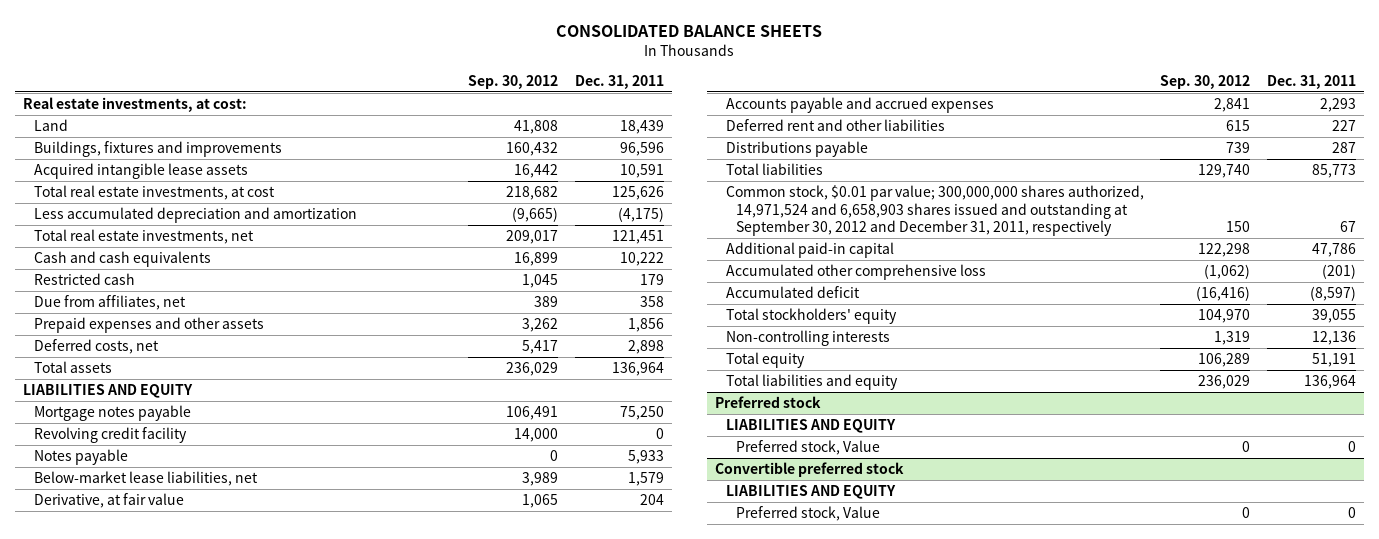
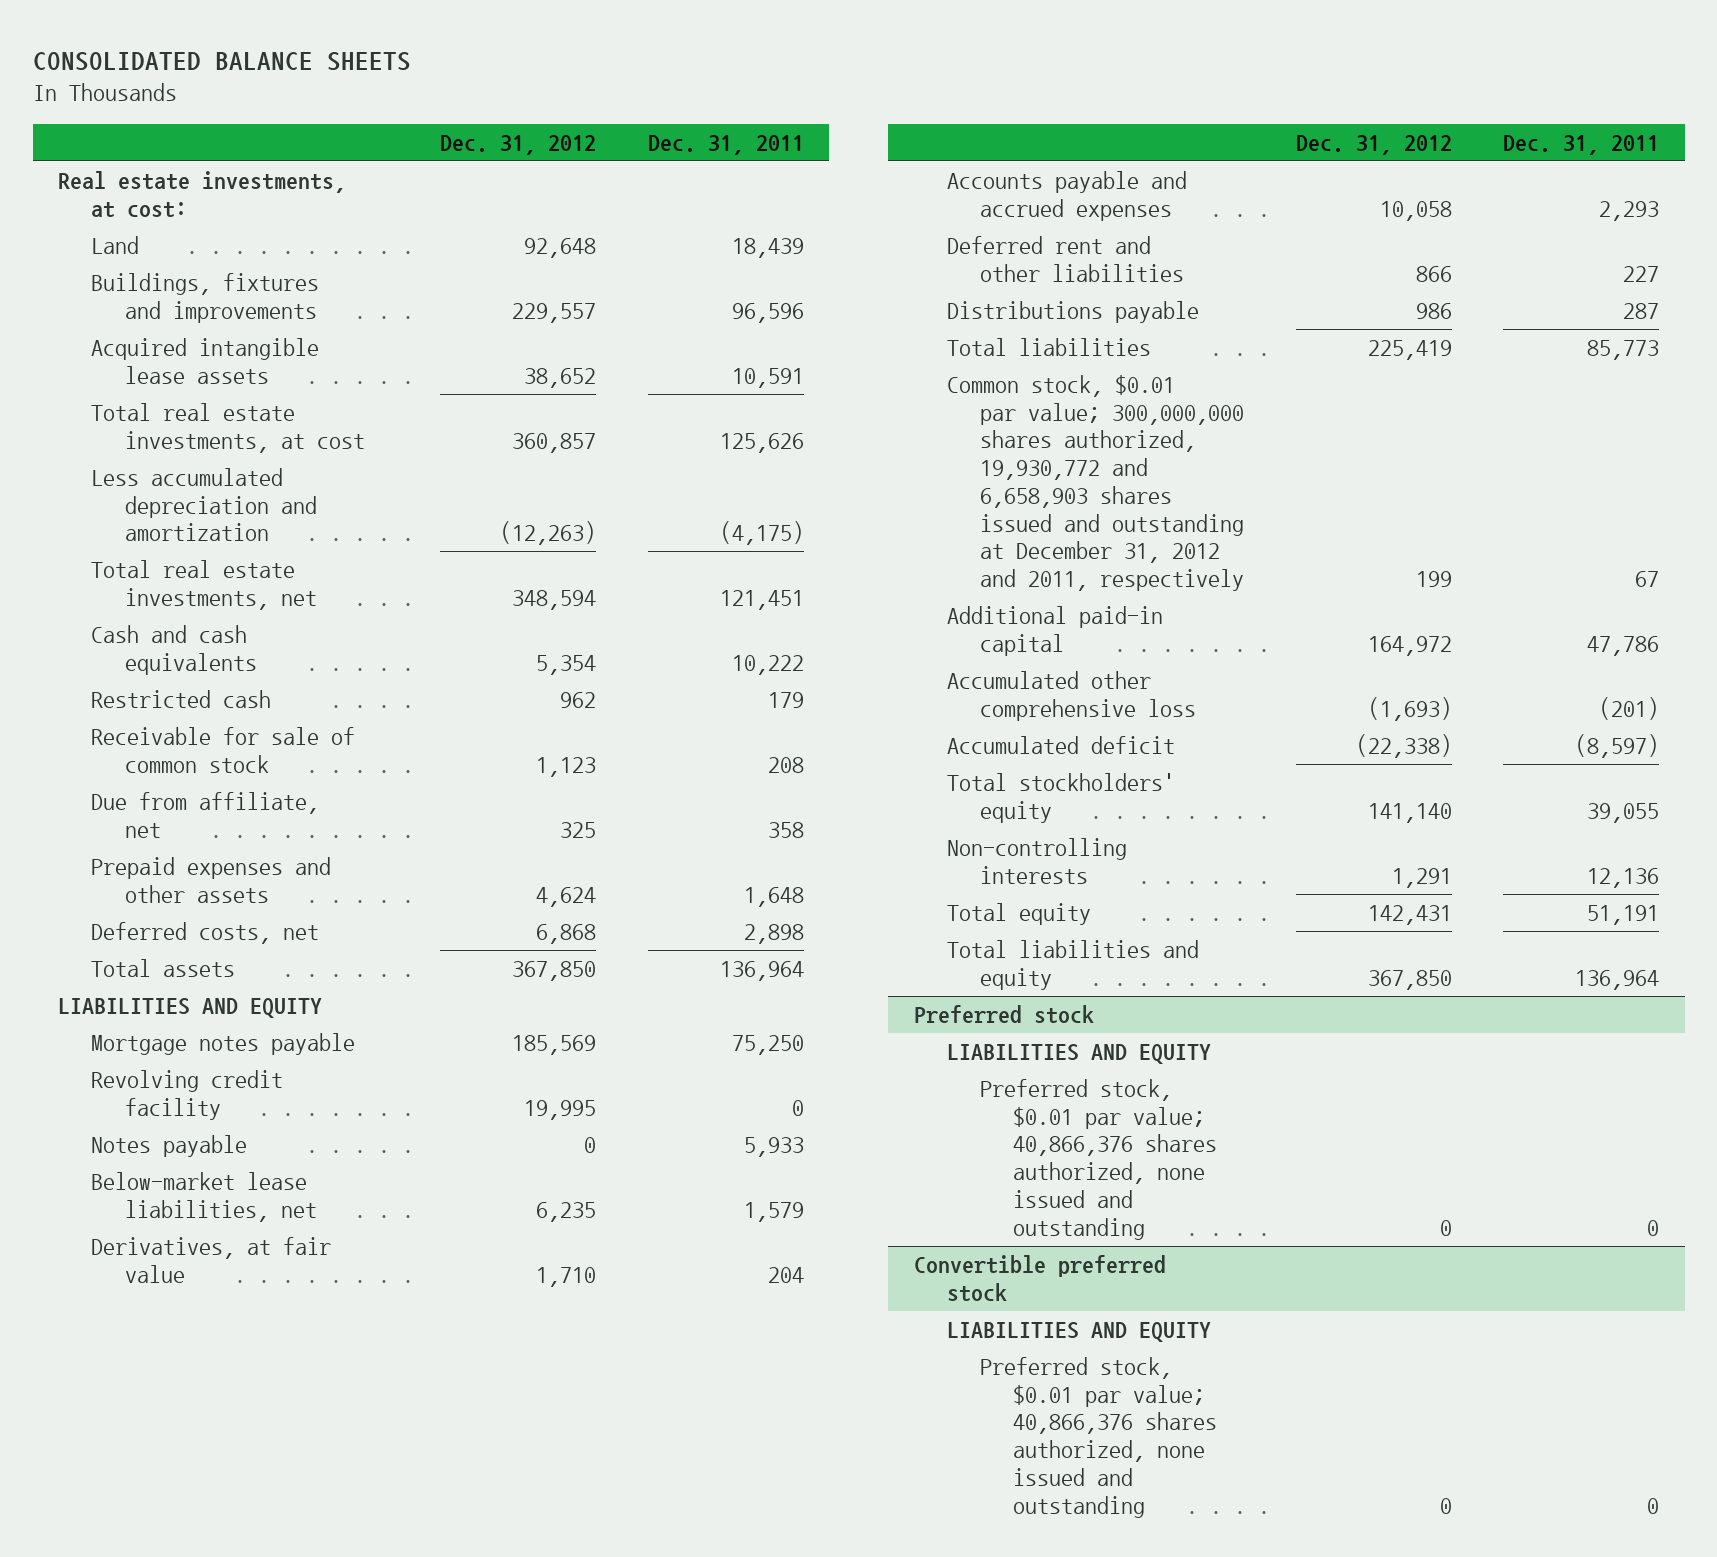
[468,74,559,89] Sep. 30, 2012 -> none
none -> [440,134,597,155] Dec. 31, 2012
none -> [91,726,356,773] Receivable for sale of common stock
[33,295,186,311] Due from affiliates, net -> [91,791,320,838] Due from affiliate, net
[627,318,664,333] 1,856 -> [743,886,804,907] 1,648
[33,493,184,509] Derivative, at fair value -> [91,1236,332,1283] Derivatives, at fair value
[725,185,1144,237] Common stock, $0.01 par value; 300,000,000 shares authorized, 14,971,524 and 6,658,903 shares issued and outstanding at September 30, 2012 and December 31, 2011, respectively -> [946,374,1245,592] Common stock, $0.01 par value; 300,000,000 shares authorized, 19,930,772 and 6,658,903 shares issued and outstanding at December 31, 2012 and 2011, respectively
[736,440,881,456] Preferred stock, Value -> [980,1078,1218,1240] Preferred stock, $0.01 par value; 40,866,376 shares authorized, none issued and outstanding
[736,506,881,522] Preferred stock, Value -> [980,1356,1218,1518] Preferred stock, $0.01 par value; 40,866,376 shares authorized, none issued and outstanding

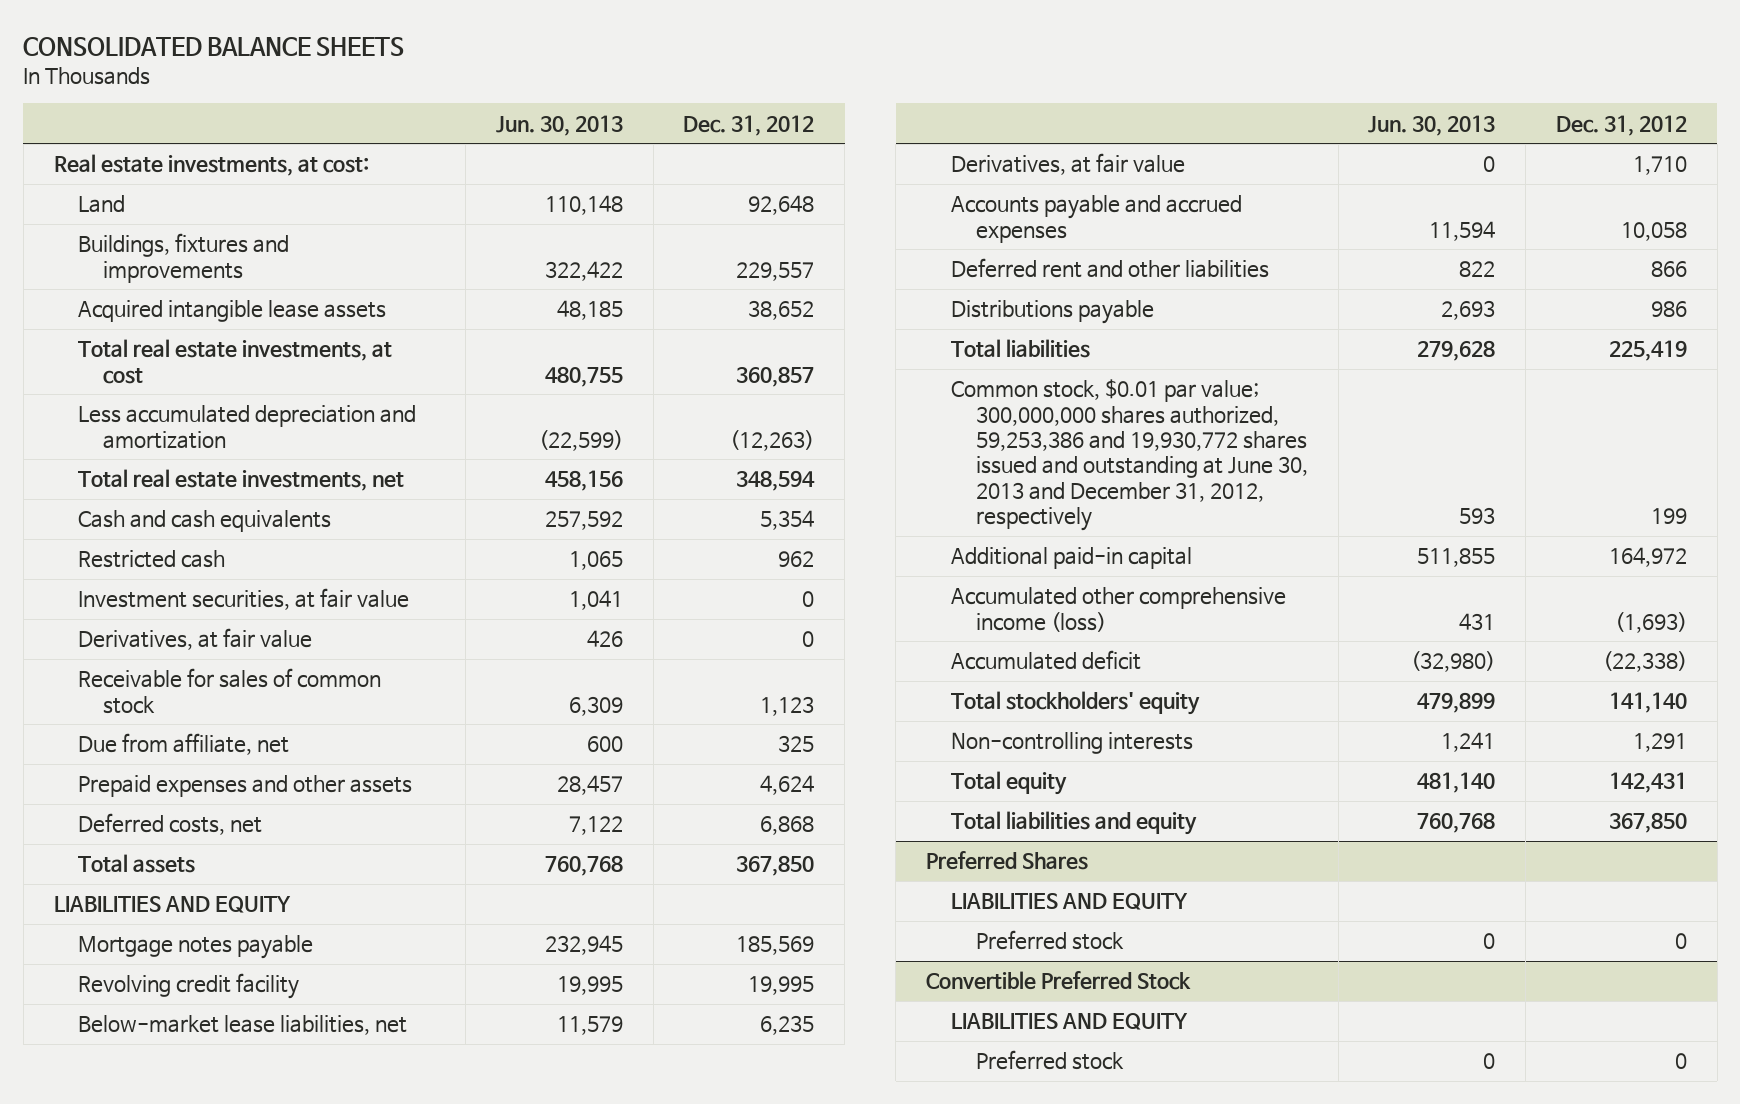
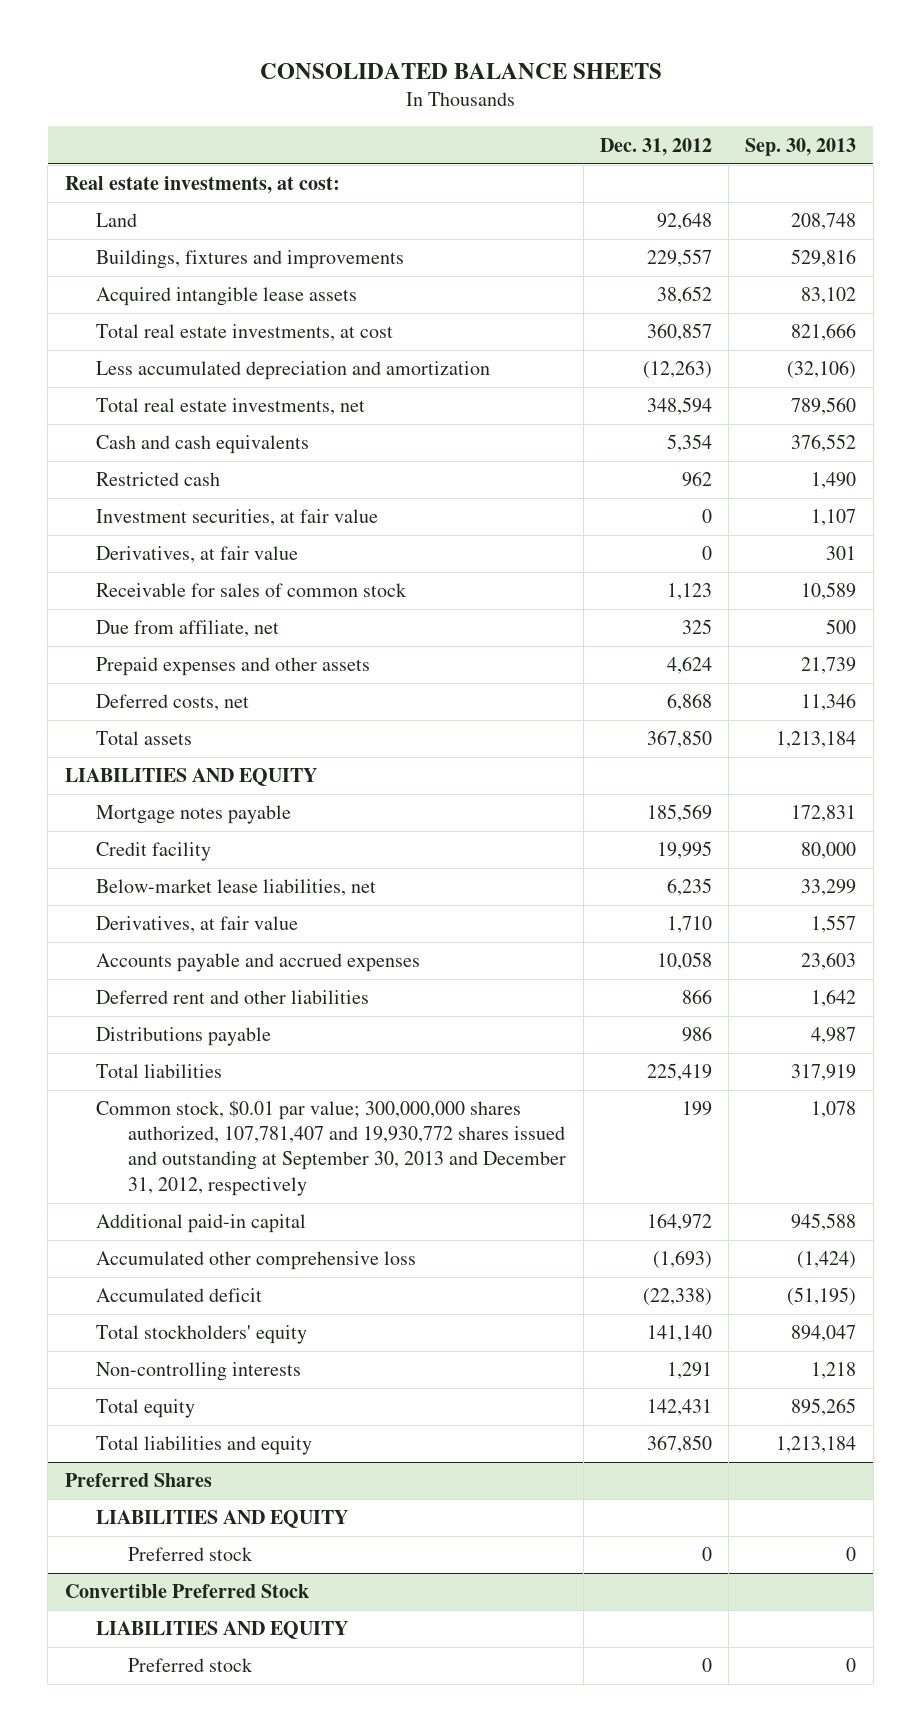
[495,114,623,136] Jun. 30, 2013 -> none
none -> [745,137,857,156] Sep. 30, 2013
[78,973,300,1000] Revolving credit facility -> [96,842,212,862] Credit facility
[951,379,1308,532] Common stock, $0.01 par value; 300,000,000 shares authorized, 59,253,386 and 19,930,772 shares issued and outstanding at June 30, 2013 and December 31, 2012, respectively -> [96,1100,567,1196] Common stock, $0.01 par value; 300,000,000 shares authorized, 107,781,407 and 19,930,772 shares issued and outstanding at September 30, 2013 and December 31, 2012, respectively
[951,587,1287,632] Accumulated other comprehensive income (loss) -> [96,1251,417,1271] Accumulated other comprehensive loss

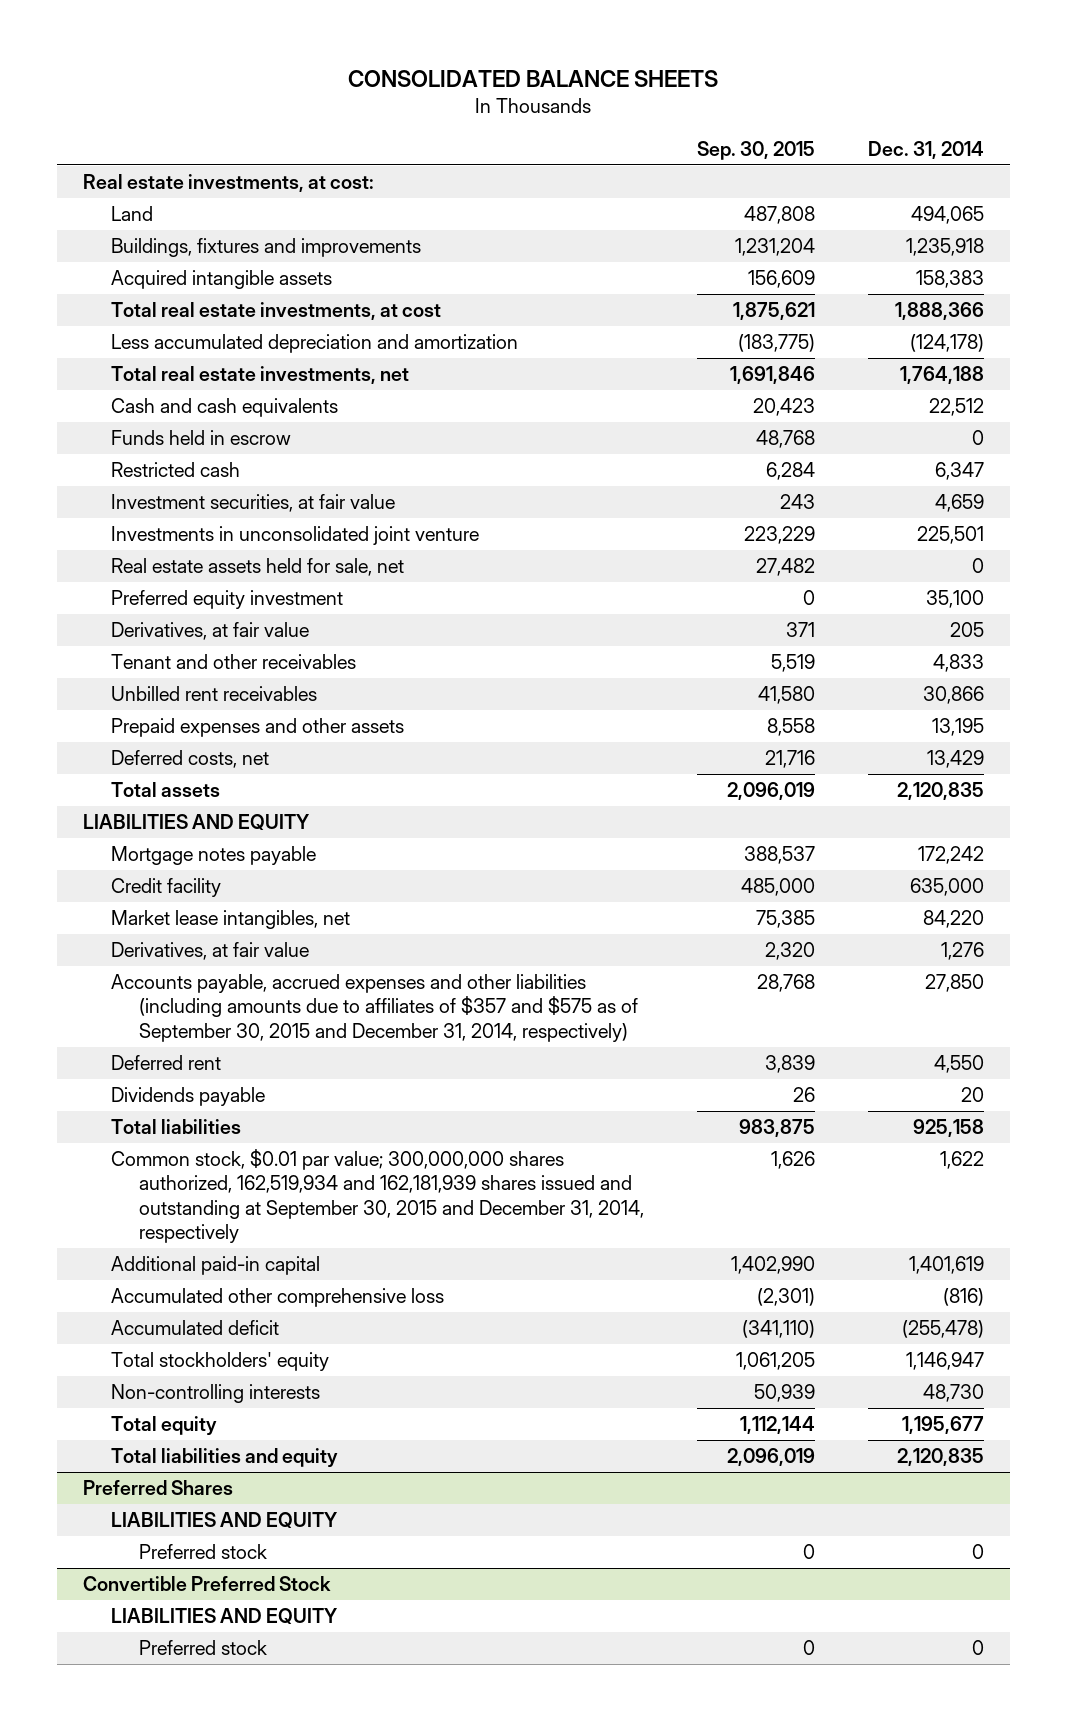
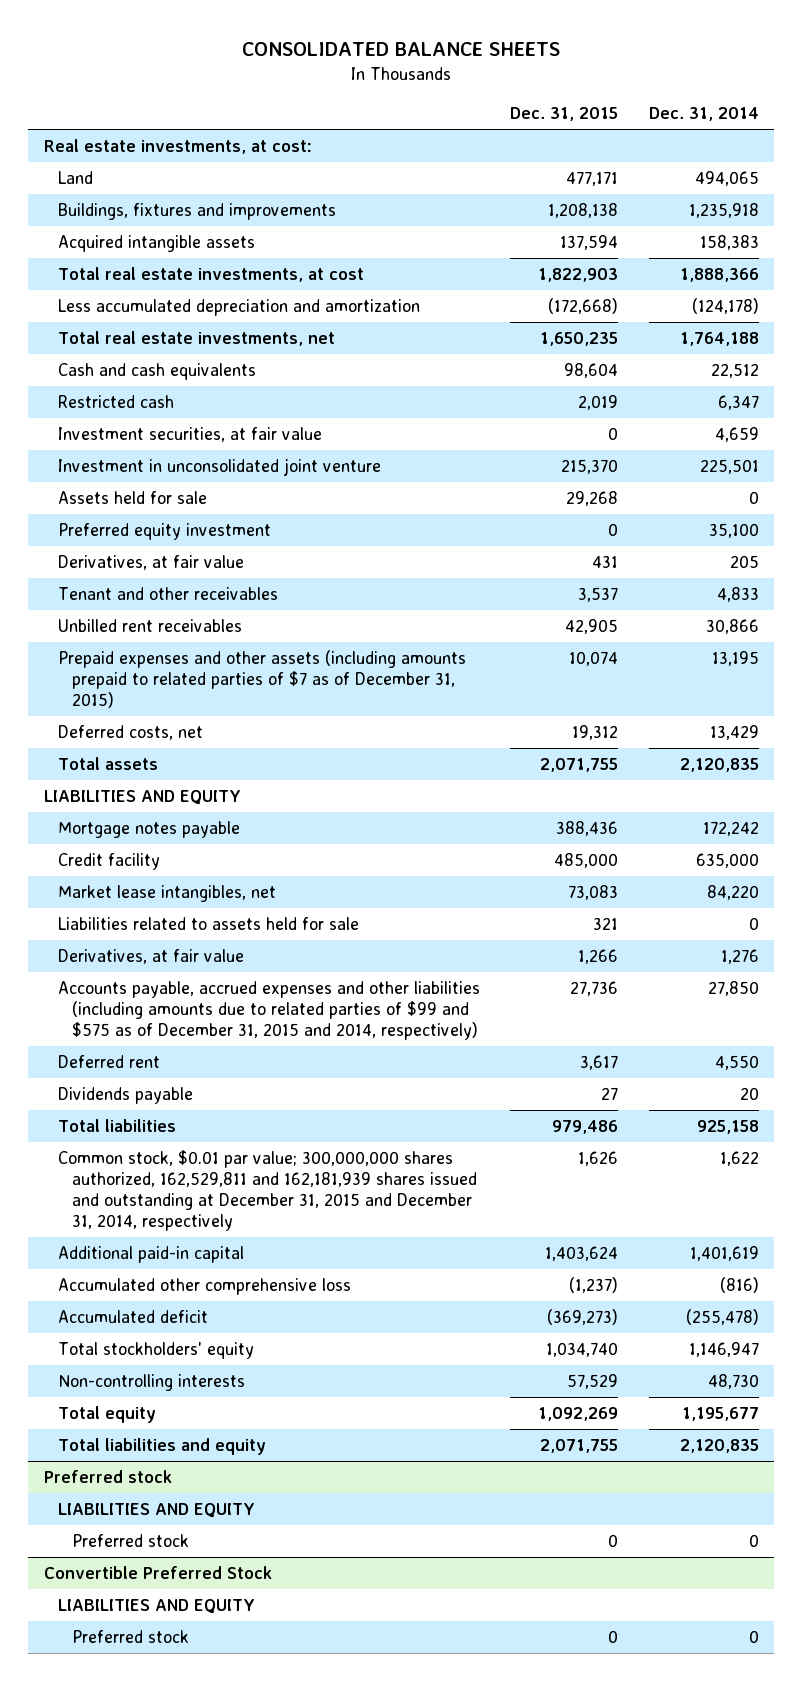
[696,140,815,160] Sep. 30, 2015 -> none
none -> [510,107,619,122] Dec. 31, 2015
[111,430,292,446] Funds held in escrow -> none
[111,526,480,546] Investments in unconsolidated joint venture -> [57,457,381,476] Investment in unconsolidated joint venture
[111,558,405,577] Real estate assets held for sale, net -> [57,490,207,504] Assets held for sale
[111,718,405,738] Prepaid expenses and other assets -> [57,649,466,709] Prepaid expenses and other assets (including amounts prepaid to related parties of $7 as of December 31, 2015)
none -> [57,916,359,930] Liabilities related to assets held for sale
[111,974,638,1042] Accounts payable, accrued expenses and other liabilities (including amounts due to affiliates of $357 and $575 as of September 30, 2015 and December 31, 2014, respectively) -> [57,980,480,1041] Accounts payable, accrued expenses and other liabilities (including amounts due to related parties of $99 and $575 as of December 31, 2015 and 2014, respectively)
[111,1149,644,1243] Common stock, $0.01 par value; 300,000,000 shares authorized, 162,519,934 and 162,181,939 shares issued and outstanding at September 30, 2015 and December 31, 2014, respectively -> [57,1149,478,1232] Common stock, $0.01 par value; 300,000,000 shares authorized, 162,529,811 and 162,181,939 shares issued and outstanding at December 31, 2015 and December 31, 2014, respectively
[83,1480,234,1496] Preferred Shares -> [43,1469,172,1483] Preferred stock

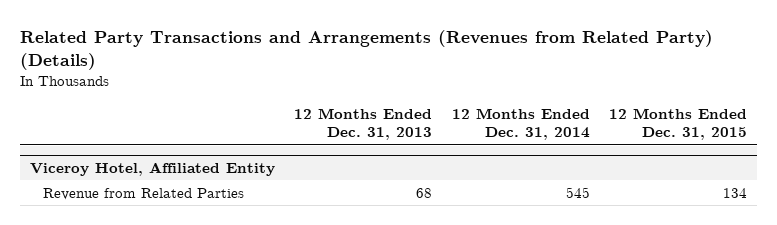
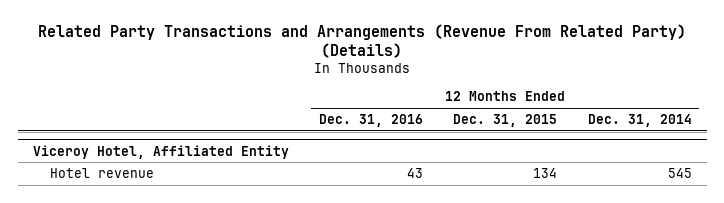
[20,30,714,71] Related Party Transactions and Arrangements (Revenues from Related Party) (Details) -> [38,23,687,59] Related Party Transactions and Arrangements (Revenue From Related Party) (Details)
[294,107,433,141] 12 Months Ended Dec. 31, 2013 -> none
none -> [319,114,424,128] Dec. 31, 2016
[43,187,245,200] Revenue from Related Parties -> [50,167,155,178] Hotel revenue

